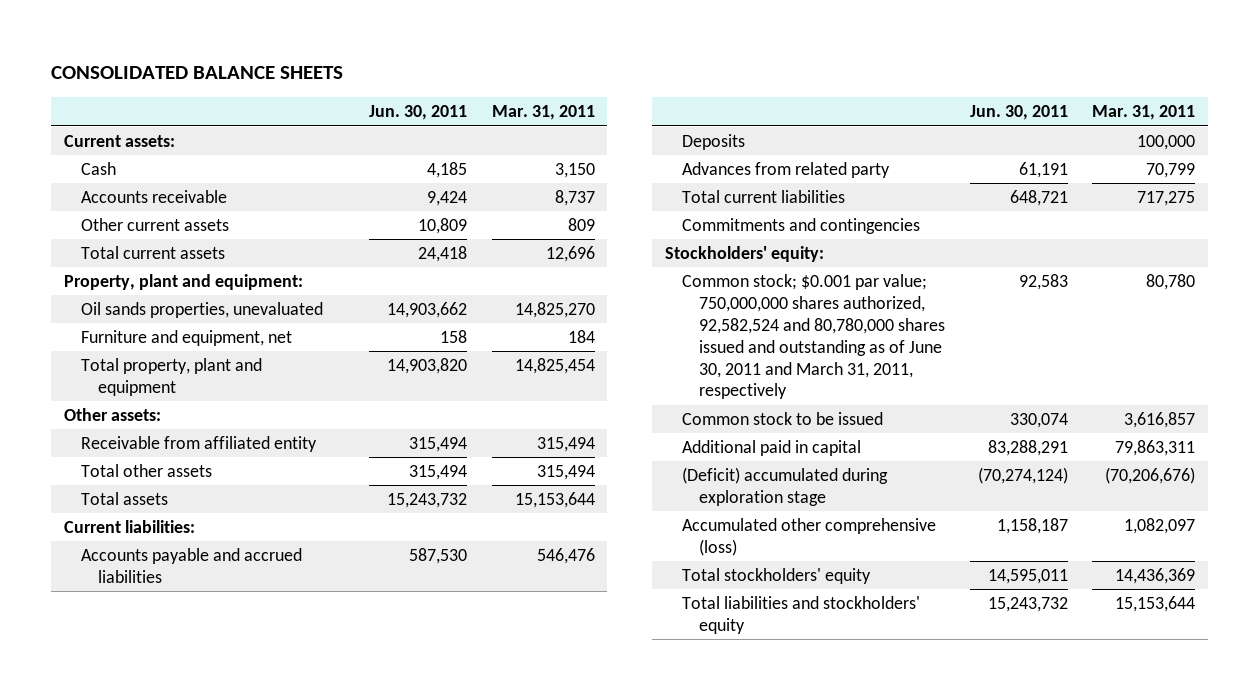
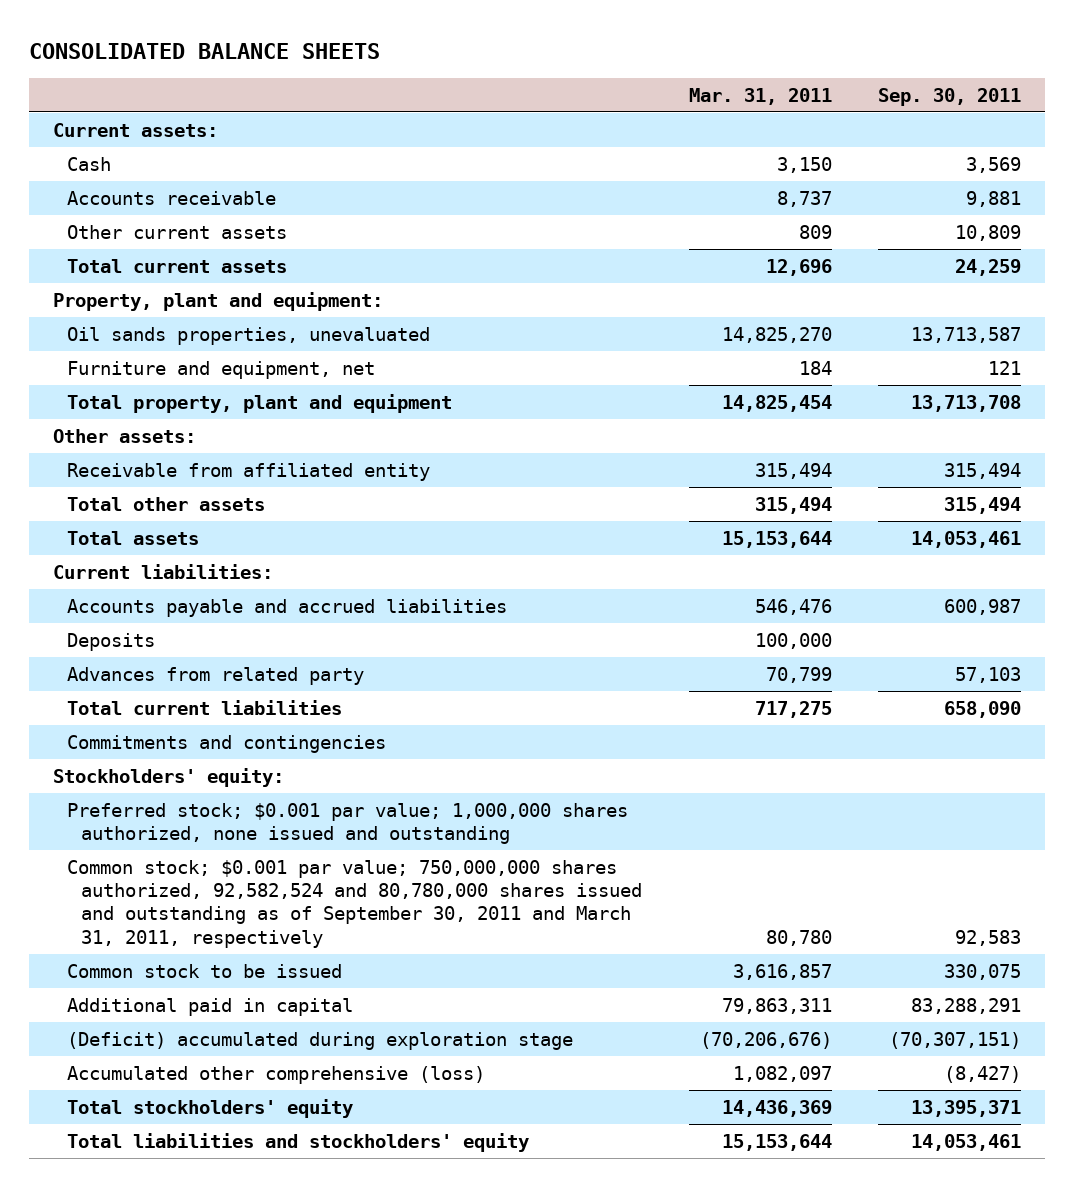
[368,105,467,121] Jun. 30, 2011 -> none
none -> [878,87,1022,106] Sep. 30, 2011
none -> [66,802,628,845] Preferred stock; $0.001 par value; 1,000,000 shares authorized, none issued and outstanding
[681,274,945,400] Common stock; $0.001 par value; 750,000,000 shares authorized, 92,582,524 and 80,780,000 shares issued and outstanding as of June 30, 2011 and March 31, 2011, respectively -> [66,859,643,948] Common stock; $0.001 par value; 750,000,000 shares authorized, 92,582,524 and 80,780,000 shares issued and outstanding as of September 30, 2011 and March 31, 2011, respectively

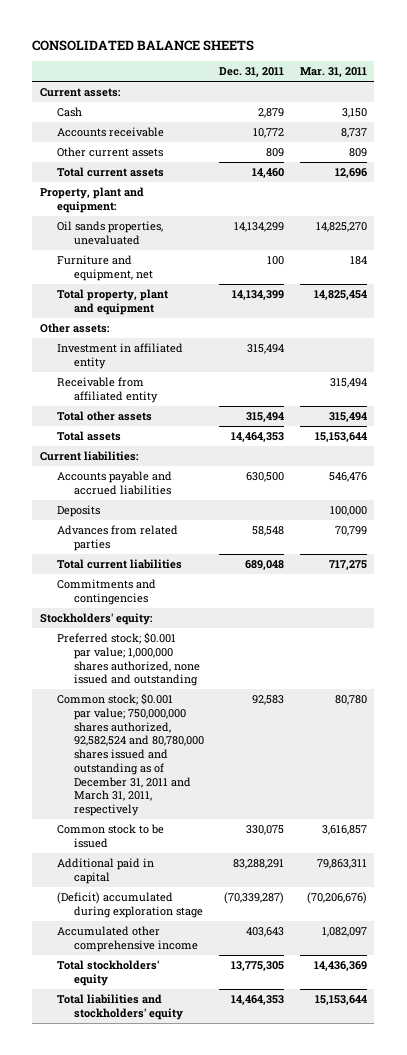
[878,87,1022,106] Sep. 30, 2011 -> none
none -> [219,67,285,78] Dec. 31, 2011
none -> [57,343,184,369] Investment in affiliated entity
[66,666,364,685] Advances from related party -> [57,525,179,551] Advances from related parties
[66,859,643,948] Common stock; $0.001 par value; 750,000,000 shares authorized, 92,582,524 and 80,780,000 shares issued and outstanding as of September 30, 2011 and March 31, 2011, respectively -> [57,693,205,817] Common stock; $0.001 par value; 750,000,000 shares authorized, 92,582,524 and 80,780,000 shares issued and outstanding as of December 31, 2011 and March 31, 2011, respectively
[66,1065,485,1084] Accumulated other comprehensive (loss) -> [57,926,199,952] Accumulated other comprehensive income

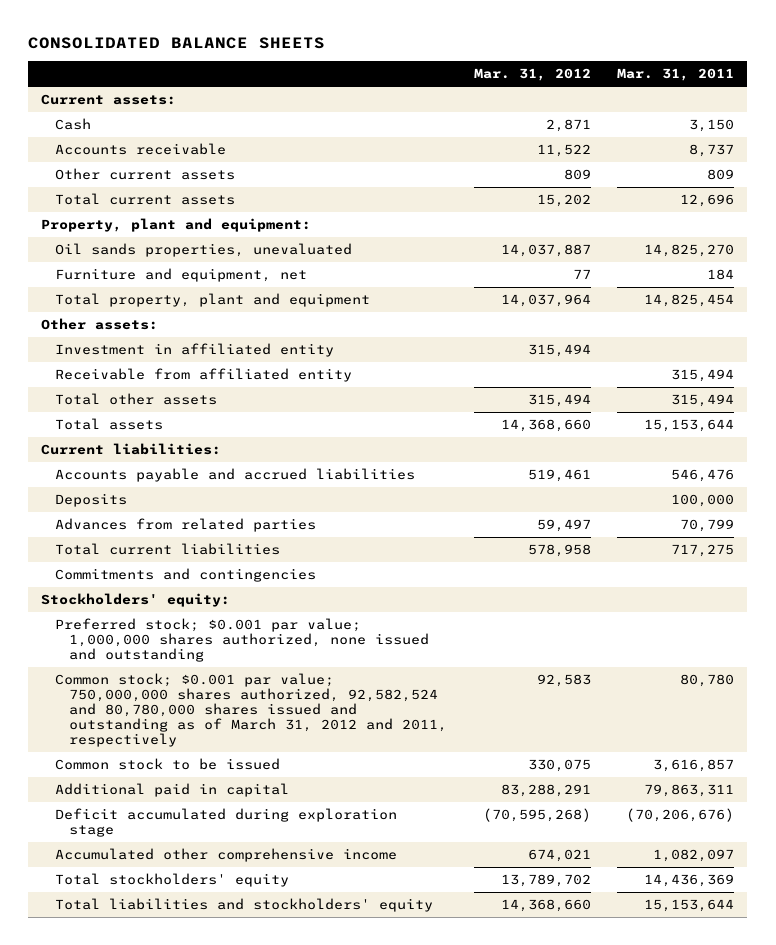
[219,67,285,78] Dec. 31, 2011 -> none
none -> [473,68,591,82] Mar. 31, 2012
[57,693,205,817] Common stock; $0.001 par value; 750,000,000 shares authorized, 92,582,524 and 80,780,000 shares issued and outstanding as of December 31, 2011 and March 31, 2011, respectively -> [55,673,448,748] Common stock; $0.001 par value; 750,000,000 shares authorized, 92,582,524 and 80,780,000 shares issued and outstanding as of March 31, 2012 and 2011, respectively
[57,892,204,918] (Deficit) accumulated during exploration stage -> [55,808,398,838] Deficit accumulated during exploration stage

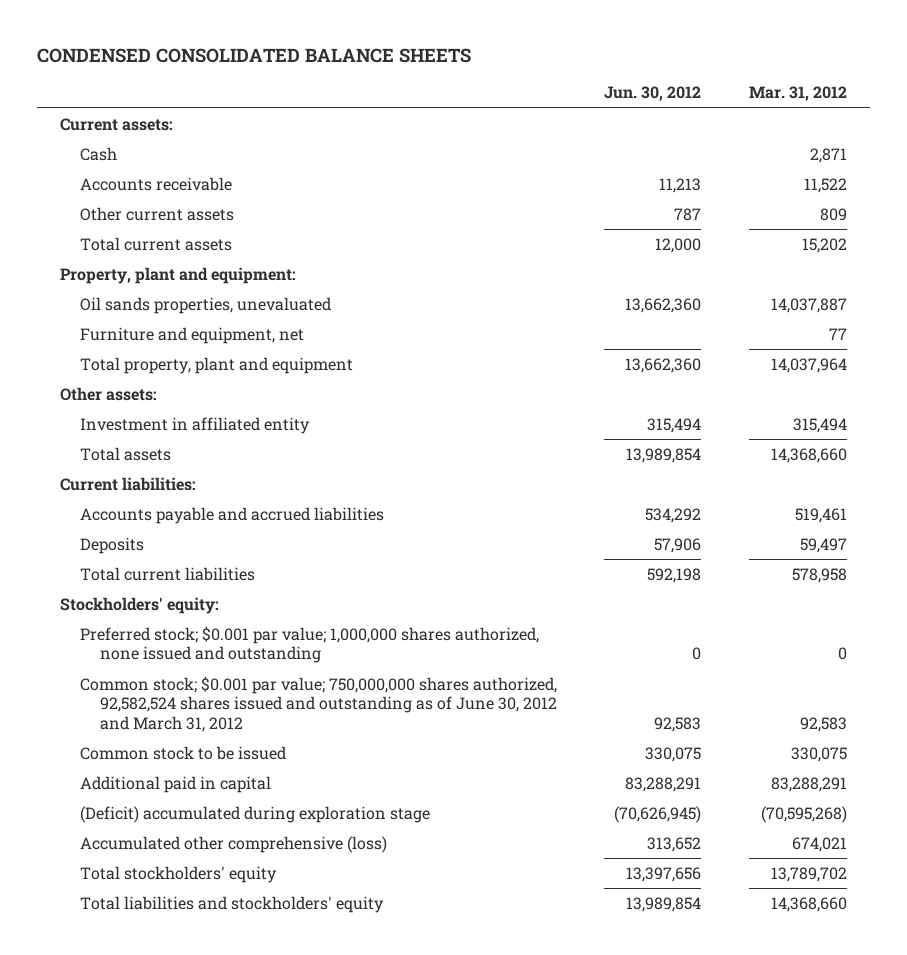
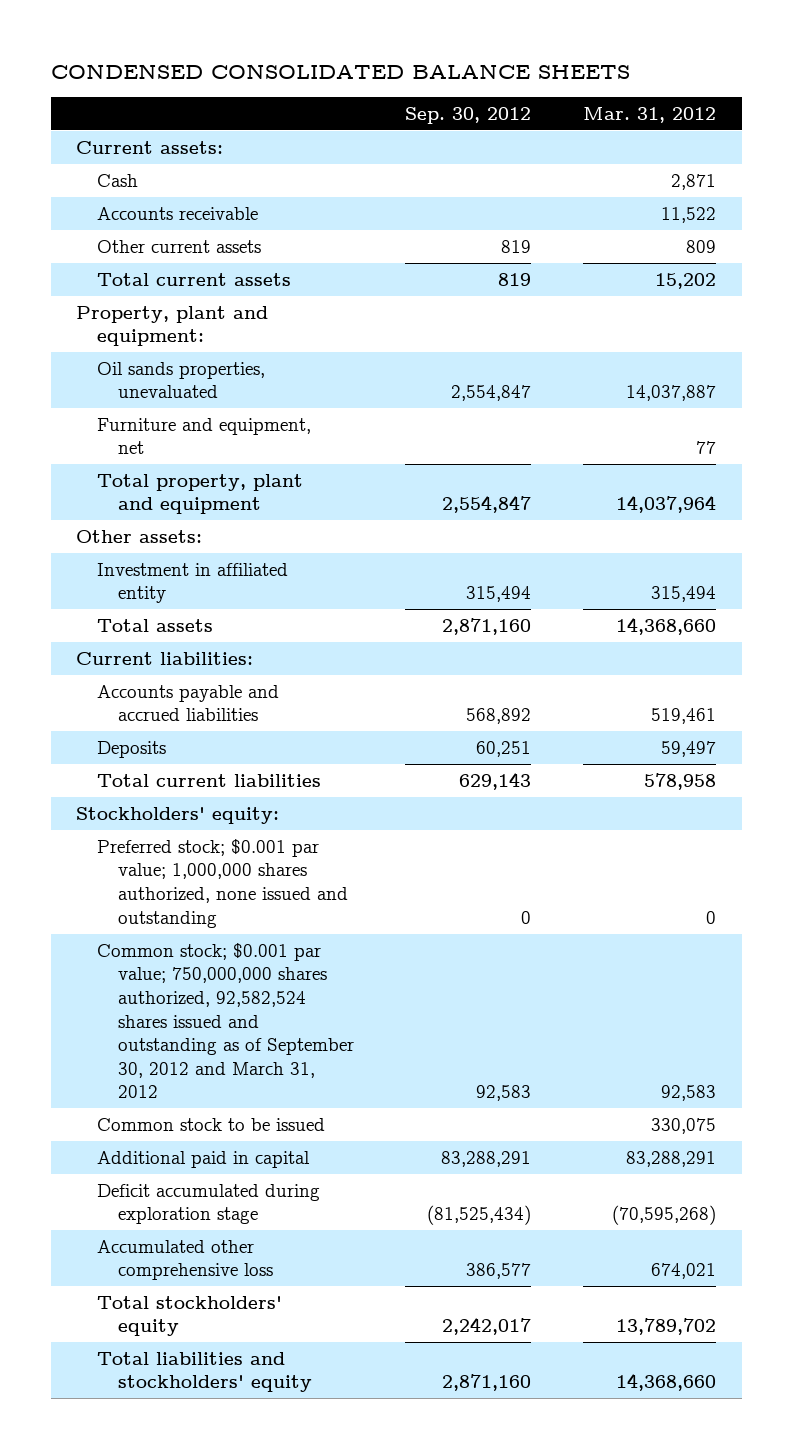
[604,86,702,102] Jun. 30, 2012 -> none
none -> [405,106,532,124] Sep. 30, 2012
[80,675,558,733] Common stock; $0.001 par value; 750,000,000 shares authorized, 92,582,524 shares issued and outstanding as of June 30, 2012 and March 31, 2012 -> [97,942,354,1099] Common stock; $0.001 par value; 750,000,000 shares authorized, 92,582,524 shares issued and outstanding as of September 30, 2012 and March 31, 2012
[80,805,431,823] (Deficit) accumulated during exploration stage -> [97,1183,321,1225] Deficit accumulated during exploration stage
[80,835,388,853] Accumulated other comprehensive (loss) -> [97,1239,273,1281] Accumulated other comprehensive loss

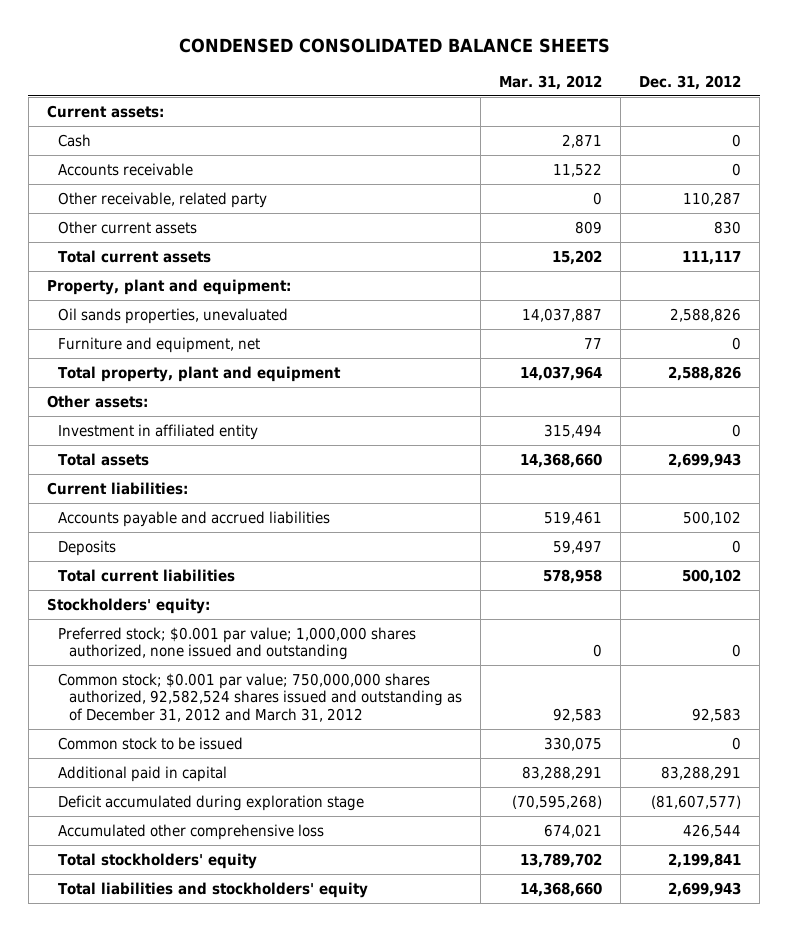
[405,106,532,124] Sep. 30, 2012 -> none
none -> [639,74,742,90] Dec. 31, 2012
none -> [57,191,267,208] Other receivable, related party
[97,942,354,1099] Common stock; $0.001 par value; 750,000,000 shares authorized, 92,582,524 shares issued and outstanding as of September 30, 2012 and March 31, 2012 -> [57,672,463,722] Common stock; $0.001 par value; 750,000,000 shares authorized, 92,582,524 shares issued and outstanding as of December 31, 2012 and March 31, 2012

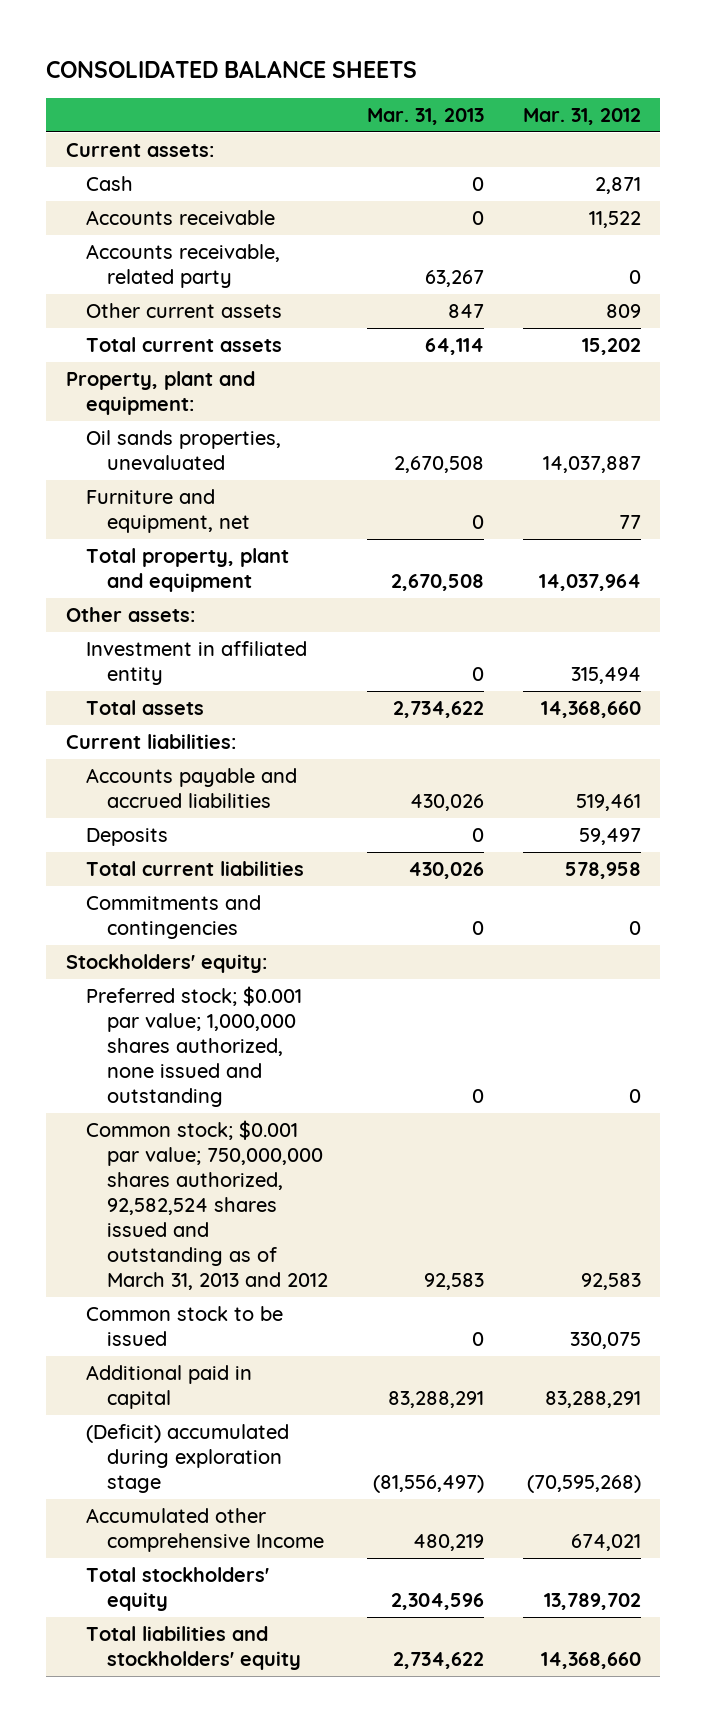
[178,37,610,53] CONDENSED CONSOLIDATED BALANCE SHEETS -> [46,59,418,78] CONSOLIDATED BALANCE SHEETS
[639,74,742,90] Dec. 31, 2012 -> none
none -> [366,108,484,126] Mar. 31, 2013
[57,191,267,208] Other receivable, related party -> [86,244,281,289] Accounts receivable, related party
none -> [86,895,262,940] Commitments and contingencies
[57,672,463,722] Common stock; $0.001 par value; 750,000,000 shares authorized, 92,582,524 shares issued and outstanding as of December 31, 2012 and March 31, 2012 -> [86,1120,328,1291] Common stock; $0.001 par value; 750,000,000 shares authorized, 92,582,524 shares issued and outstanding as of March 31, 2013 and 2012
[57,794,364,811] Deficit accumulated during exploration stage -> [86,1424,290,1494] (Deficit) accumulated during exploration stage
[57,823,324,840] Accumulated other comprehensive loss -> [86,1508,324,1553] Accumulated other comprehensive Income

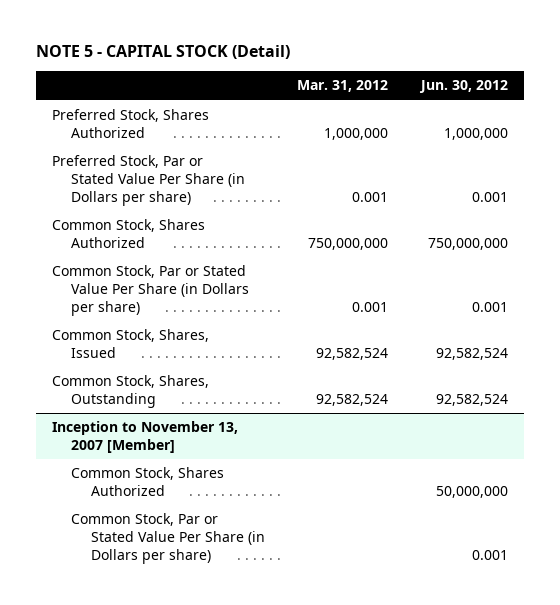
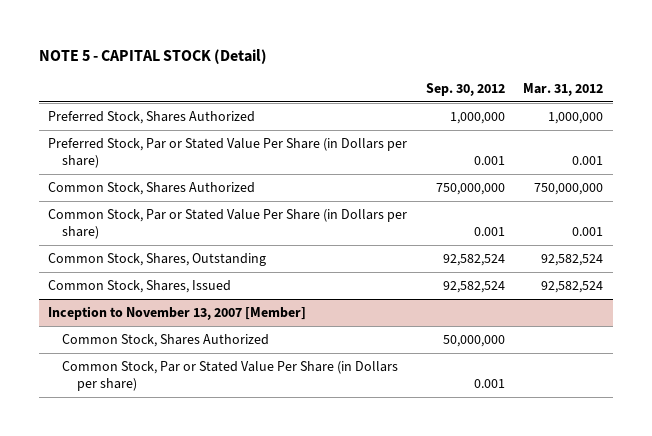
[418,80,508,94] Jun. 30, 2012 -> none
none -> [425,82,505,96] Sep. 30, 2012
[52,329,210,359] Common Stock, Shares, Issued -> [48,280,232,294] Common Stock, Shares, Issued

